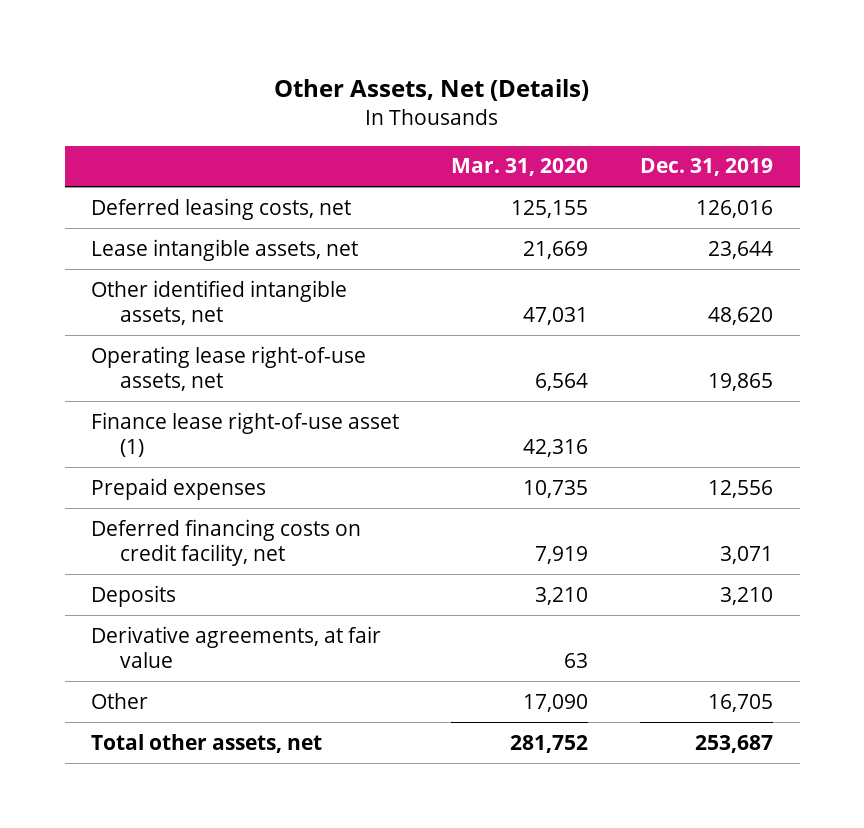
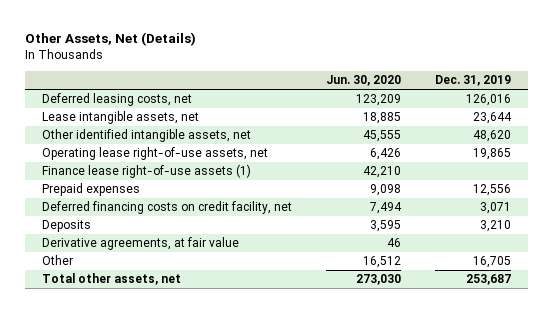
[451,158,589,177] Mar. 31, 2020 -> none
none -> [325,75,401,87] Jun. 30, 2020
[90,411,399,457] Finance lease right-of-use asset (1) -> [41,164,251,179] Finance lease right-of-use assets (1)

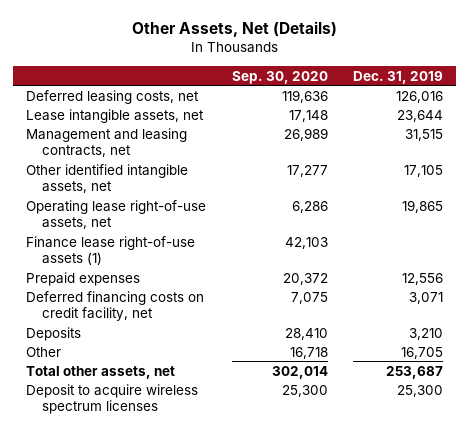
[325,75,401,87] Jun. 30, 2020 -> none
none -> [231,70,328,84] Sep. 30, 2020
none -> [26,127,188,157] Management and leasing contracts, net
[472,130,511,143] 48,620 -> [404,164,444,177] 17,105
[41,237,239,251] Derivative agreements, at fair value -> none
none -> [26,383,199,414] Deposit to acquire wireless spectrum licenses

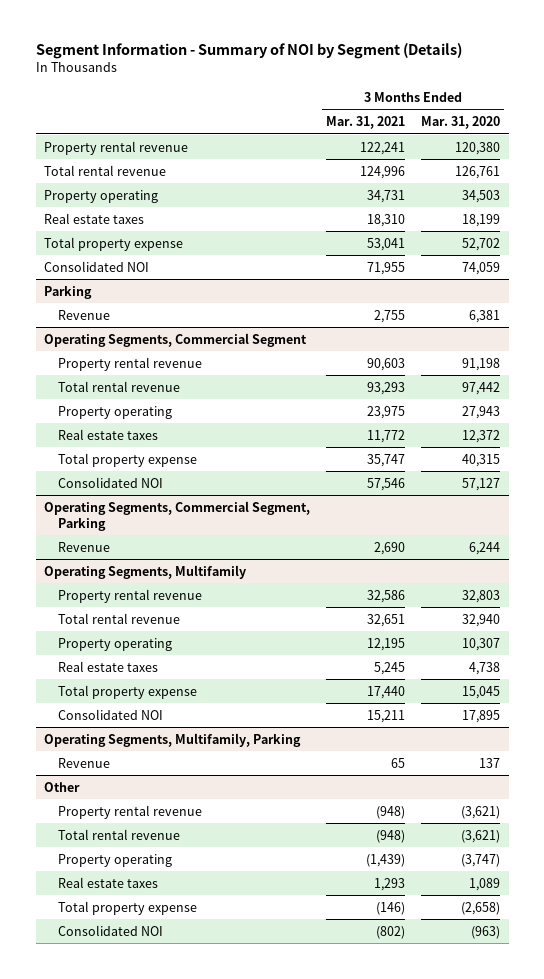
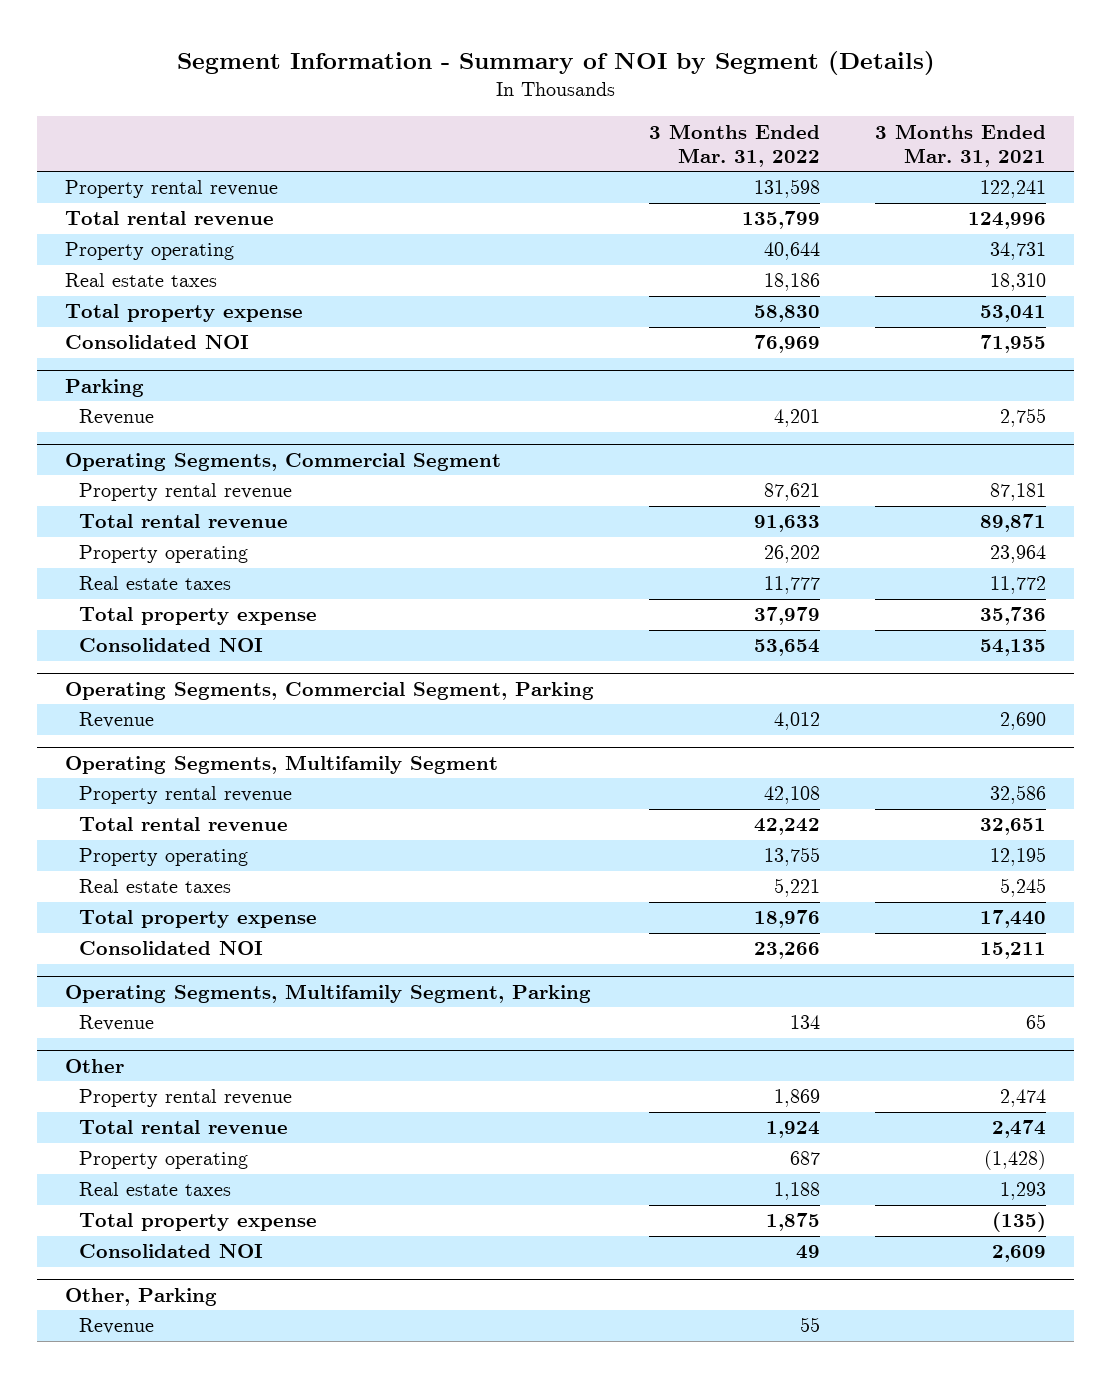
[421,116,501,130] Mar. 31, 2020 -> none
none -> [649,123,821,167] 3 Months Ended Mar. 31, 2022
[367,357,406,371] 90,603 -> [990,483,1047,502] 87,181
[367,381,406,395] 93,293 -> [980,514,1047,533] 89,871
[367,405,406,419] 23,975 -> [990,545,1047,564] 23,964
[367,453,406,467] 35,747 -> [980,607,1047,626] 35,736
[367,477,406,491] 57,546 -> [980,639,1047,657] 54,135
[43,564,246,579] Operating Segments, Multifamily -> [64,754,498,774] Operating Segments, Multifamily Segment
[43,732,301,747] Operating Segments, Multifamily, Parking -> [64,983,591,1003] Operating Segments, Multifamily Segment, Parking
[376,805,406,819] (948) -> [1000,1089,1047,1108] 2,474
[376,829,406,843] (948) -> [992,1120,1047,1139] 2,474
[366,853,406,867] (1,439) -> [984,1150,1047,1171] (1,428)
[376,901,406,915] (146) -> [992,1212,1047,1233] (135)
[376,925,406,939] (802) -> [992,1245,1047,1263] 2,609
none -> [64,1287,217,1306] Other, Parking
none -> [79,1318,155,1335] Revenue

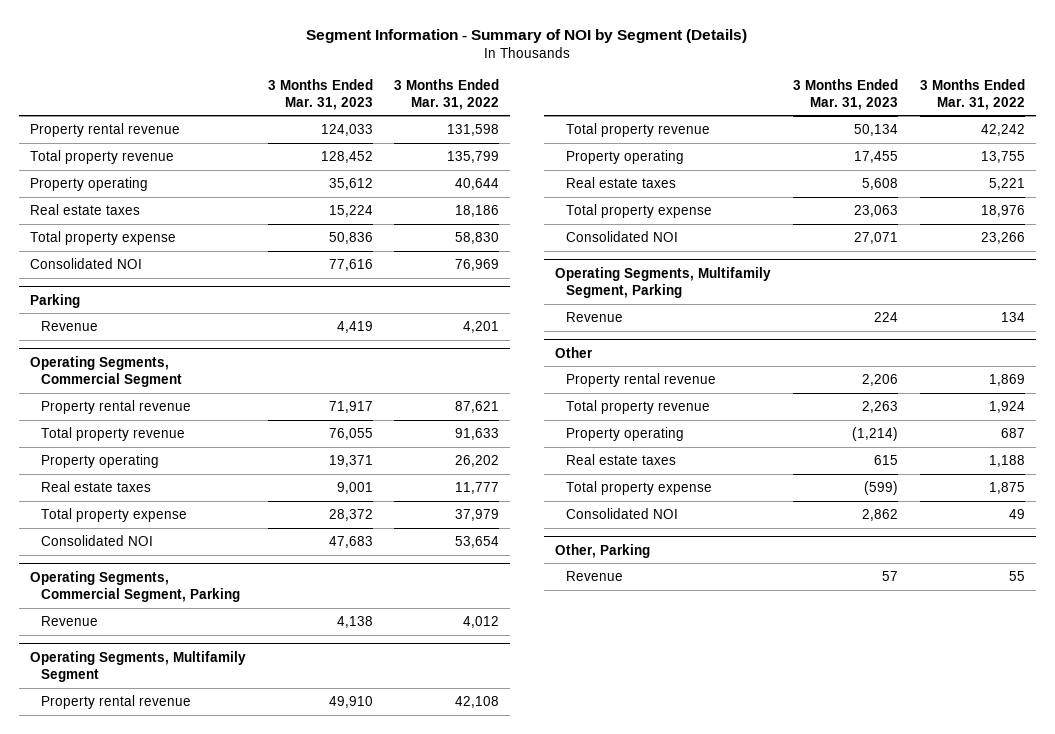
[875,123,1047,167] 3 Months Ended Mar. 31, 2021 -> none
none -> [267,78,373,110] 3 Months Ended Mar. 31, 2023
[64,211,274,226] Total rental revenue -> [29,149,174,164] Total property revenue
[79,514,289,529] Total rental revenue -> [40,426,185,441] Total property revenue
[79,817,289,832] Total rental revenue -> [566,122,711,137] Total property revenue
[79,1120,289,1135] Total rental revenue -> [566,399,711,414] Total property revenue

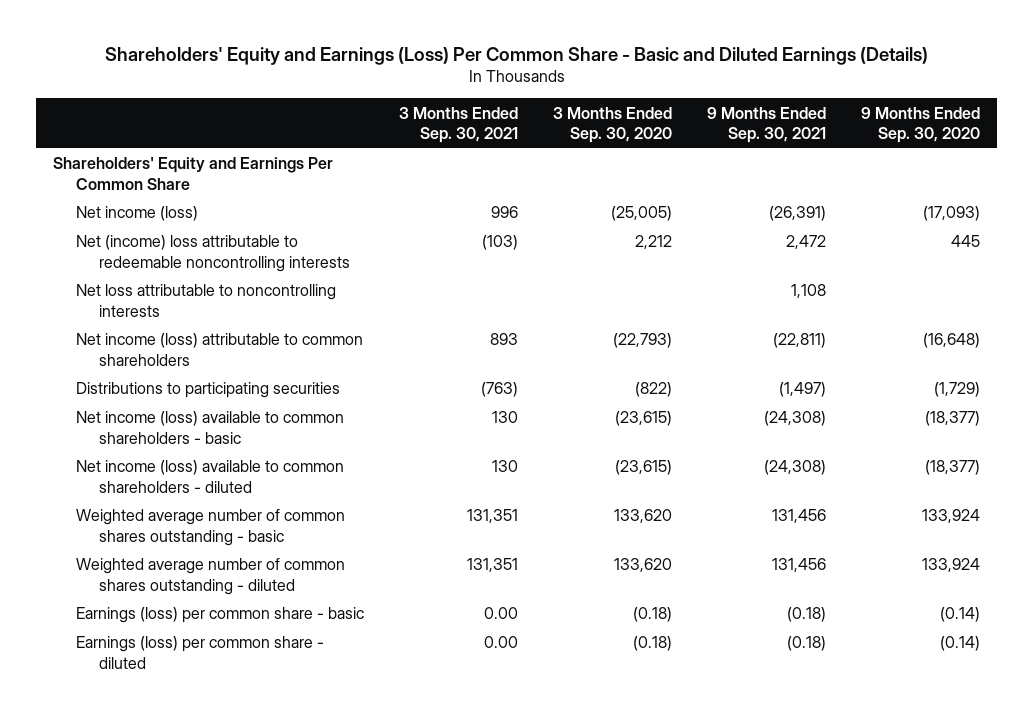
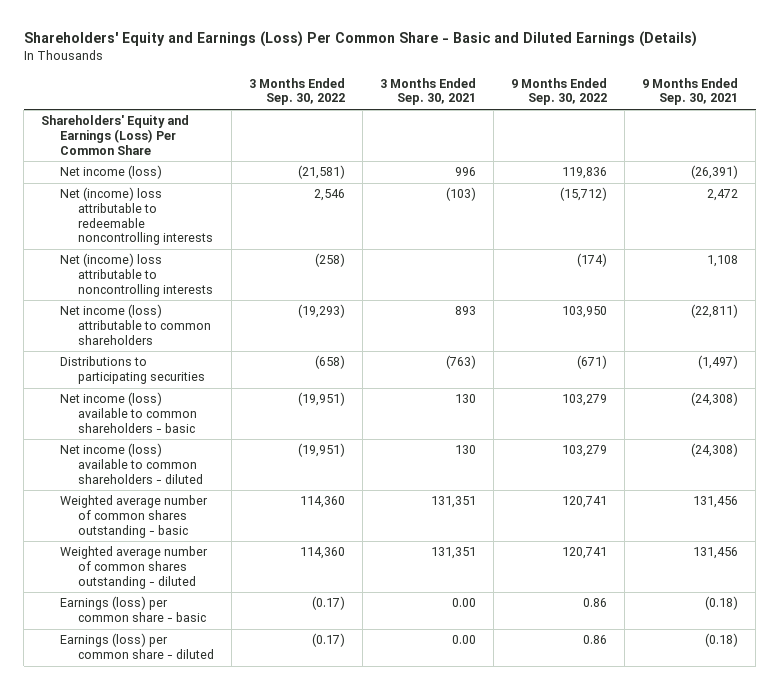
[552,106,672,143] 3 Months Ended Sep. 30, 2020 -> none
[860,106,980,143] 9 Months Ended Sep. 30, 2020 -> none
none -> [248,77,345,106] 3 Months Ended Sep. 30, 2022
none -> [511,77,608,106] 9 Months Ended Sep. 30, 2022
[53,157,334,190] Shareholders' Equity and Earnings Per Common Share -> [41,115,190,155] Shareholders' Equity and Earnings (Loss) Per Common Share
[75,284,336,317] Net loss attributable to noncontrolling interests -> [59,253,213,297] Net (income) loss attributable to noncontrolling interests

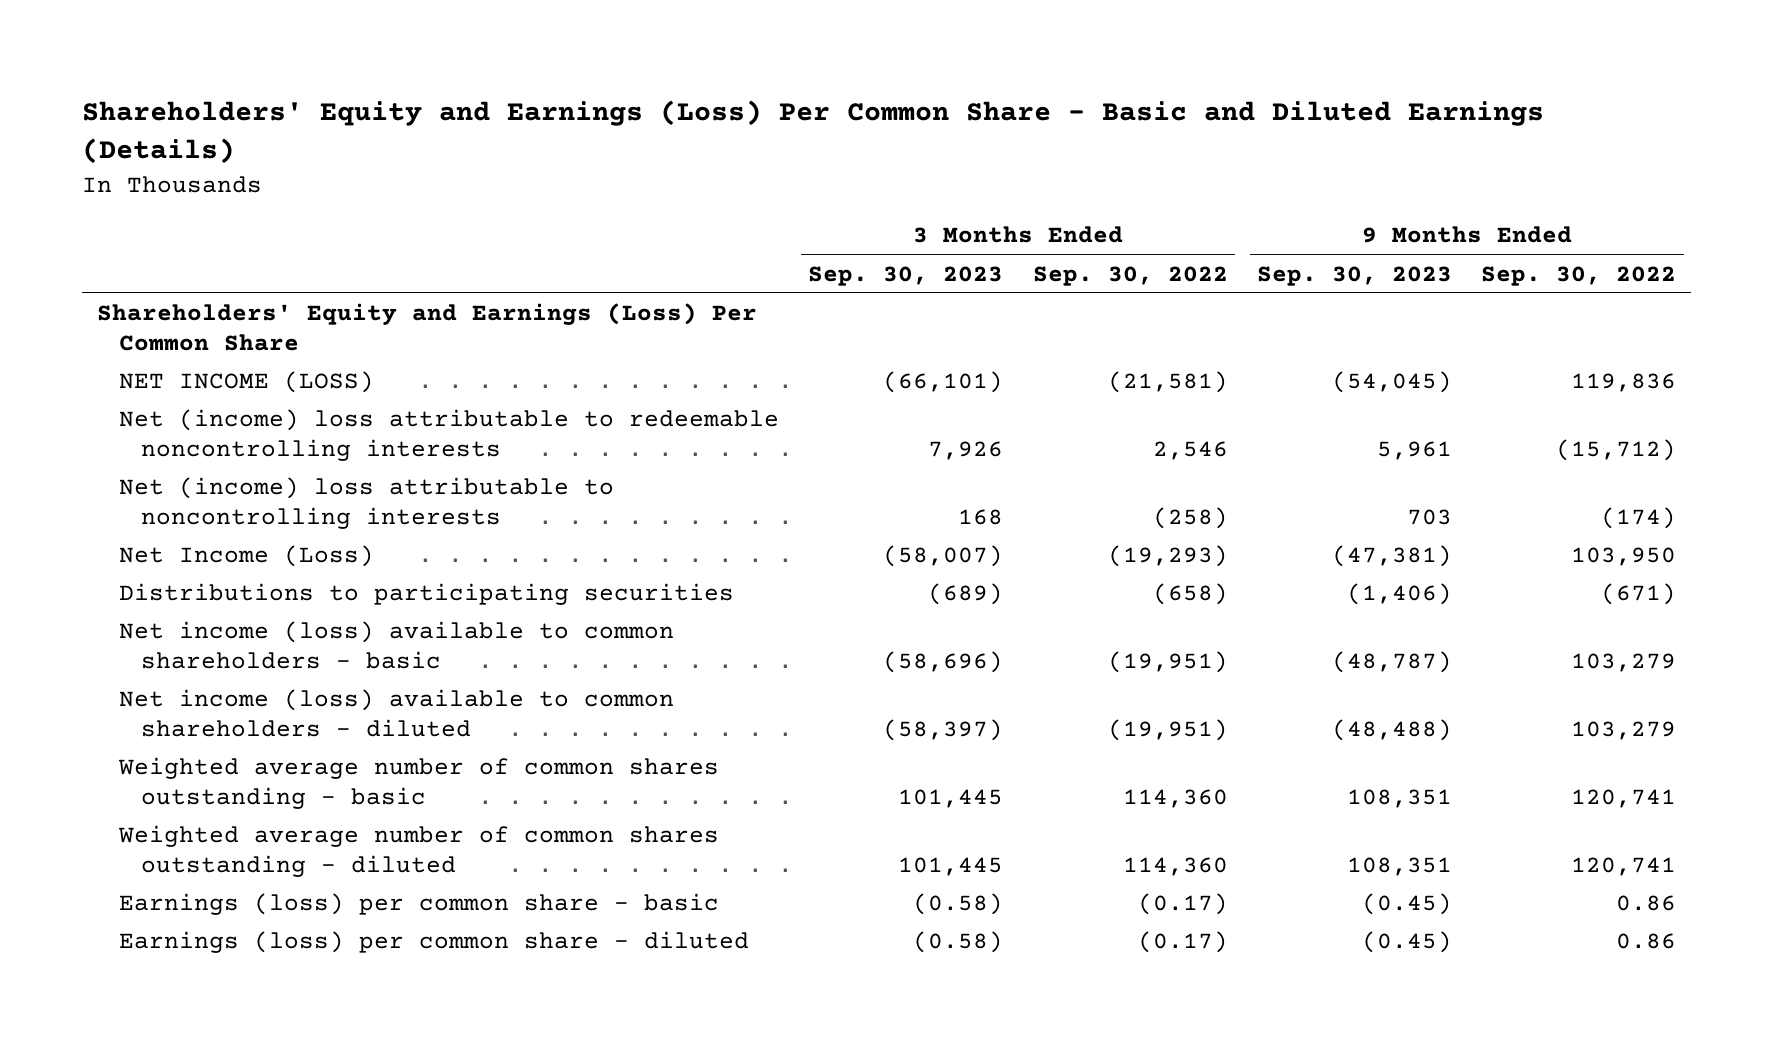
[379,77,476,106] 3 Months Ended Sep. 30, 2021 -> none
[642,77,739,106] 9 Months Ended Sep. 30, 2021 -> none
none -> [808,265,1004,286] Sep. 30, 2023
none -> [1256,265,1452,286] Sep. 30, 2023
[59,165,162,180] Net income (loss) -> [118,371,374,394] NET INCOME (LOSS)
[59,304,211,345] Net income (loss) attributable to common shareholders -> [118,545,374,568] Net Income (Loss)

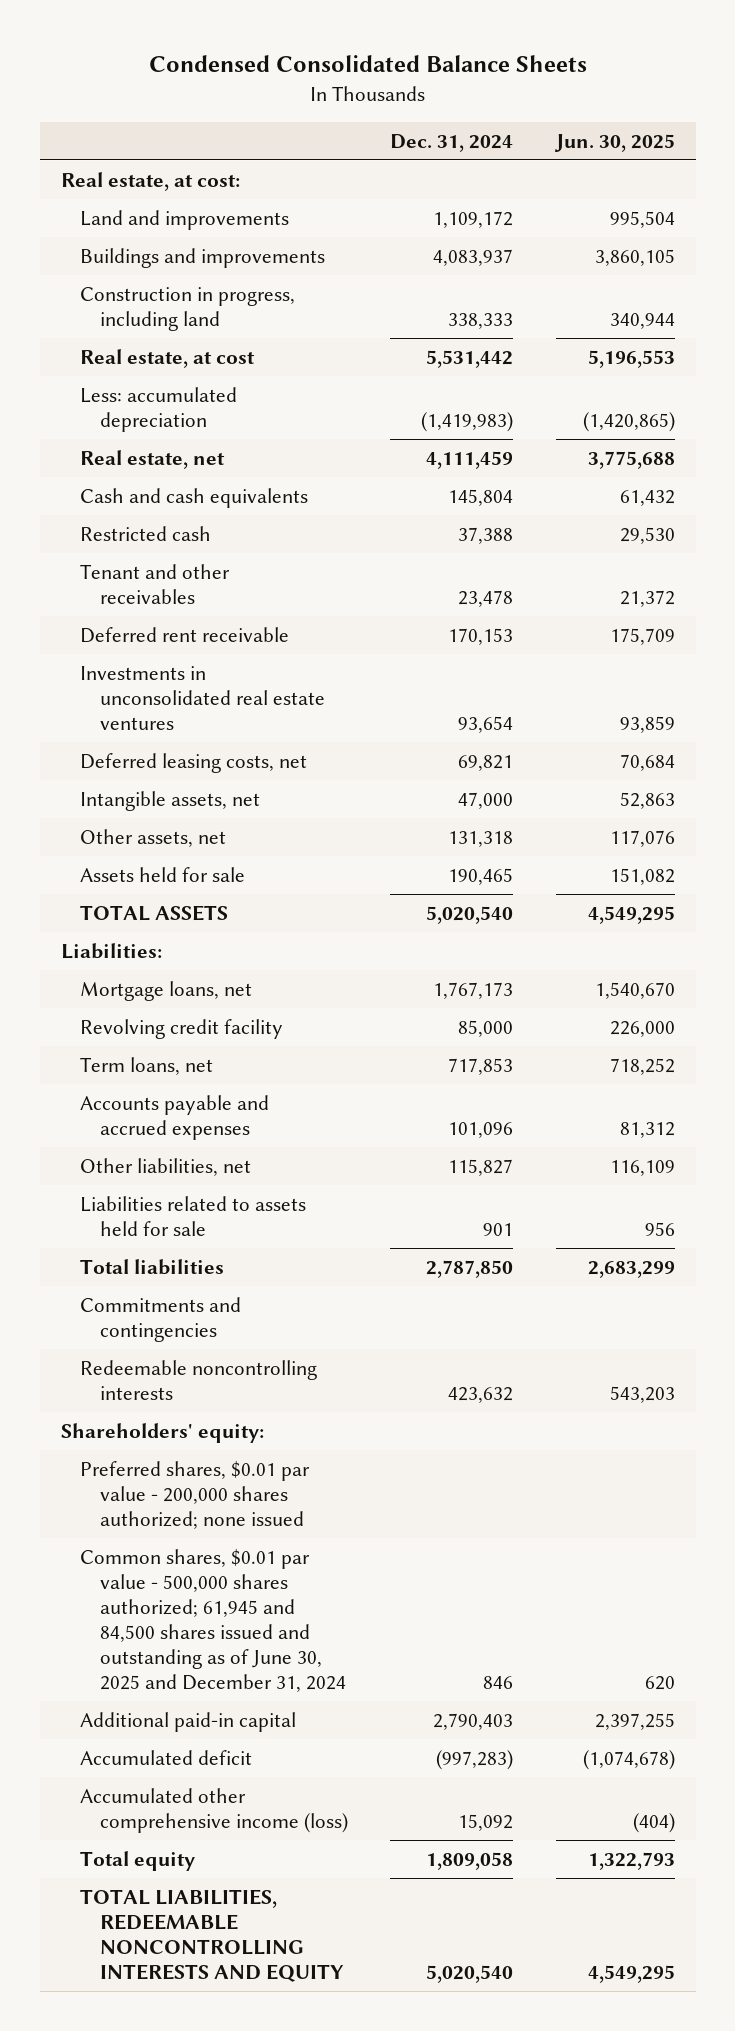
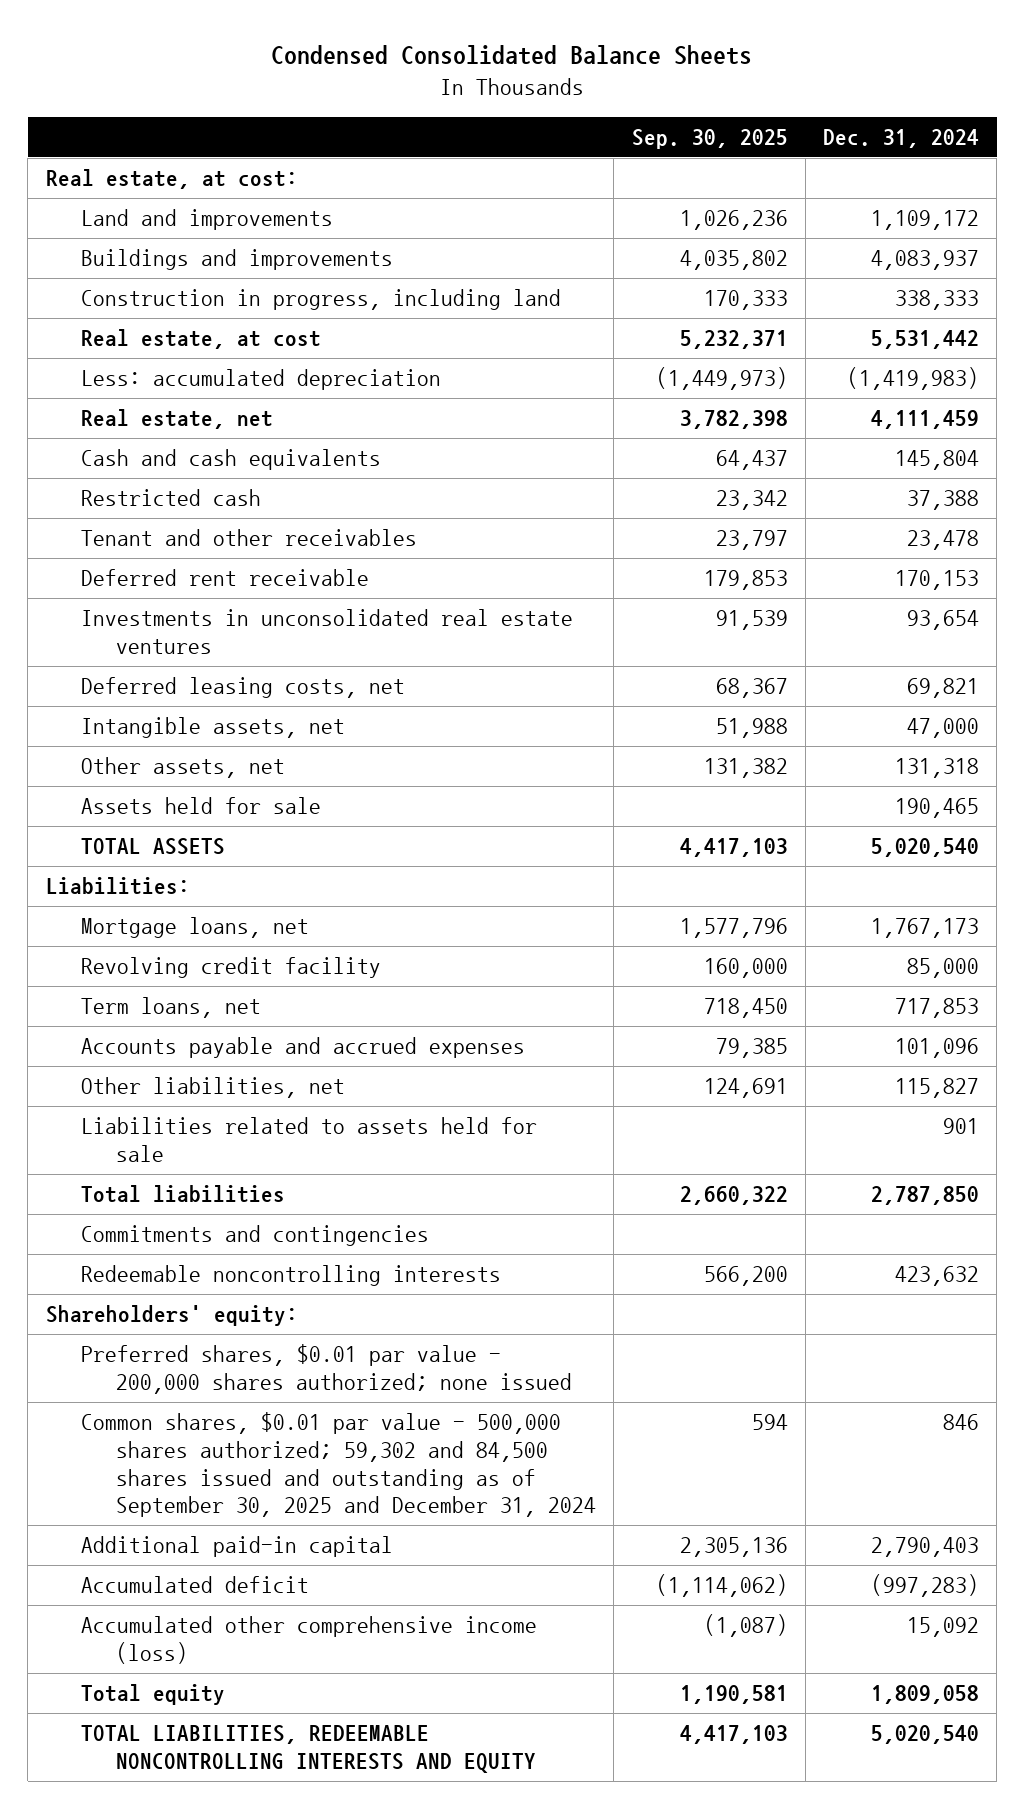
[553,133,675,152] Jun. 30, 2025 -> none
none -> [631,129,788,150] Sep. 30, 2025
[80,1548,346,1692] Common shares, $0.01 par value - 500,000 shares authorized; 61,945 and 84,500 shares issued and outstanding as of June 30, 2025 and December 31, 2024 -> [80,1412,597,1518] Common shares, $0.01 par value - 500,000 shares authorized; 59,302 and 84,500 shares issued and outstanding as of September 30, 2025 and December 31, 2024

